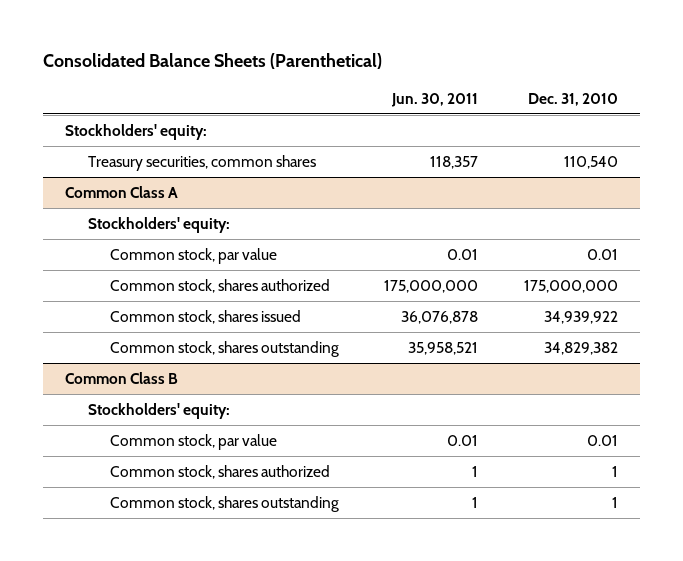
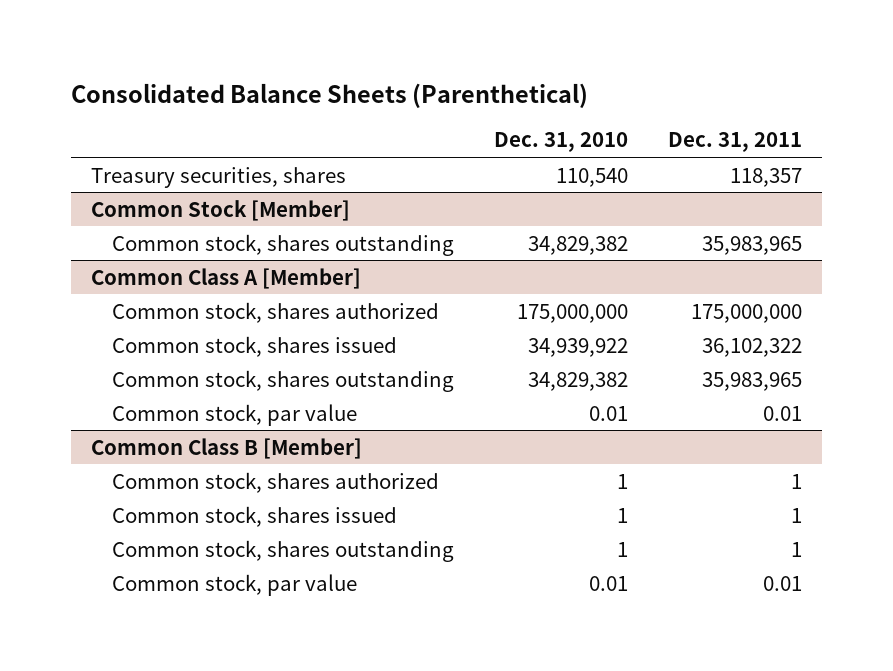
[391,92,479,107] Jun. 30, 2011 -> none
none -> [667,132,802,153] Dec. 31, 2011
[65,123,208,140] Stockholders' equity: -> none
[87,216,230,233] Stockholders' equity: -> none
[110,247,278,264] Common stock, par value -> none
[87,154,316,171] Treasury securities, common shares -> [90,166,346,188] Treasury securities, shares
none -> [90,199,350,221] Common Stock [Member]
none -> [112,233,455,256] Common stock, shares outstanding
[65,185,179,198] Common Class A -> [90,267,361,289] Common Class A [Member]
[65,371,179,384] Common Class B -> none
[87,402,230,419] Stockholders' equity: -> none
none -> [90,437,362,459] Common Class B [Member]
none -> [112,505,398,527] Common stock, shares issued
none -> [112,573,358,596] Common stock, par value

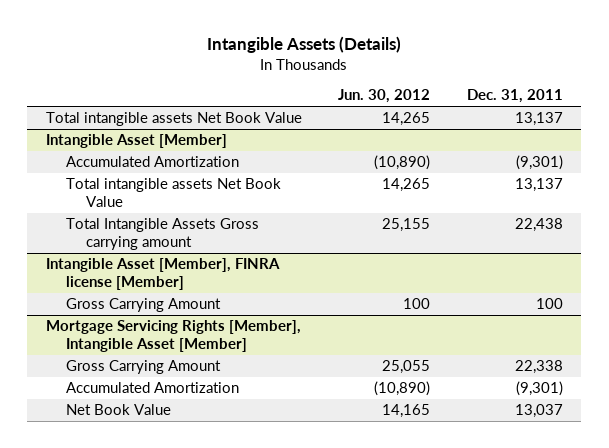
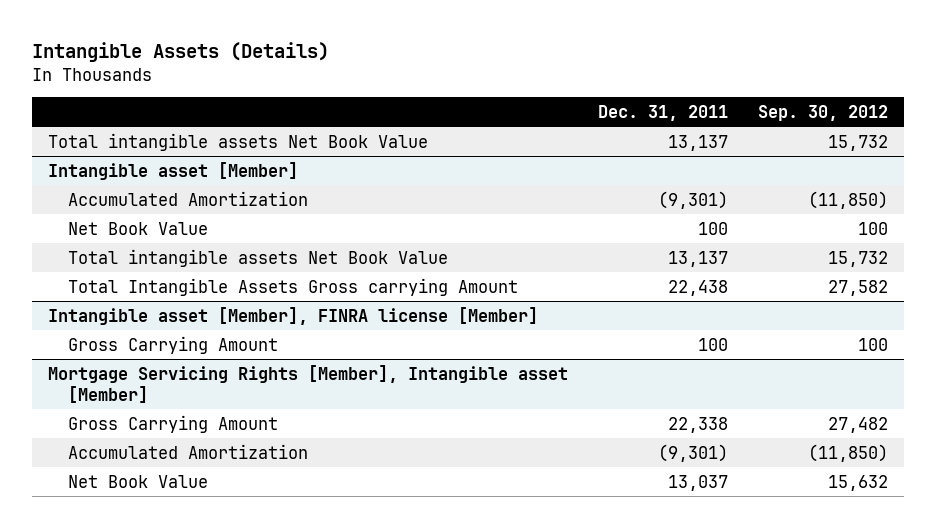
[338,89,431,104] Jun. 30, 2012 -> none
none -> [758,104,889,121] Sep. 30, 2012
[45,134,227,149] Intangible Asset [Member] -> [47,161,298,180] Intangible asset [Member]
none -> [67,221,208,235] Net Book Value
[65,218,259,251] Total Intangible Assets Gross carrying amount -> [67,277,518,296] Total Intangible Assets Gross carrying Amount
[45,258,280,291] Intangible Asset [Member], FINRA license [Member] -> [47,306,538,325] Intangible asset [Member], FINRA license [Member]
[45,320,301,353] Mortgage Servicing Rights [Member], Intangible Asset [Member] -> [47,364,568,403] Mortgage Servicing Rights [Member], Intangible asset [Member]

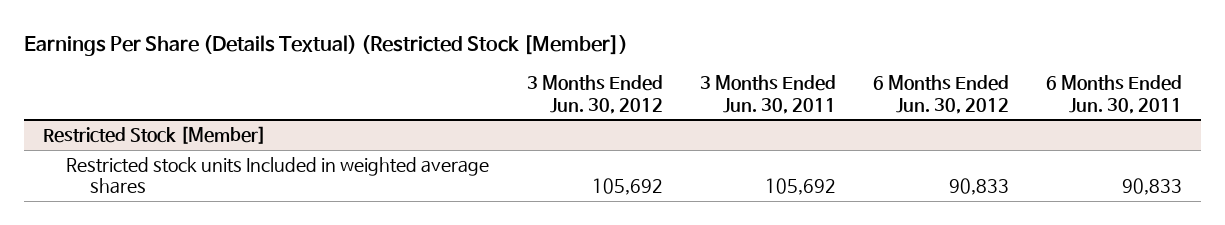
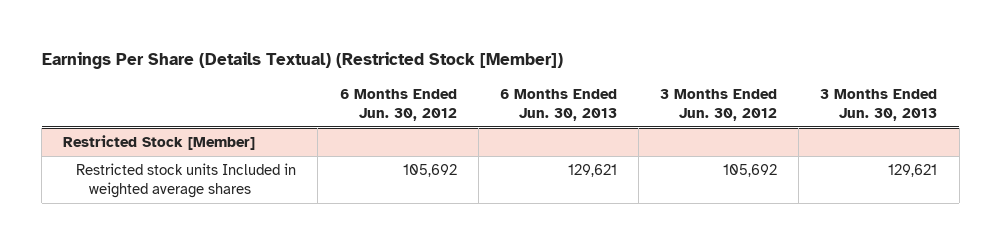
[699,75,836,114] 3 Months Ended Jun. 30, 2011 -> none
[1046,75,1183,114] 6 Months Ended Jun. 30, 2011 -> none
none -> [499,88,617,121] 6 Months Ended Jun. 30, 2013
none -> [820,88,938,121] 3 Months Ended Jun. 30, 2013
[949,178,1010,196] 90,833 -> [402,163,457,177] 105,692

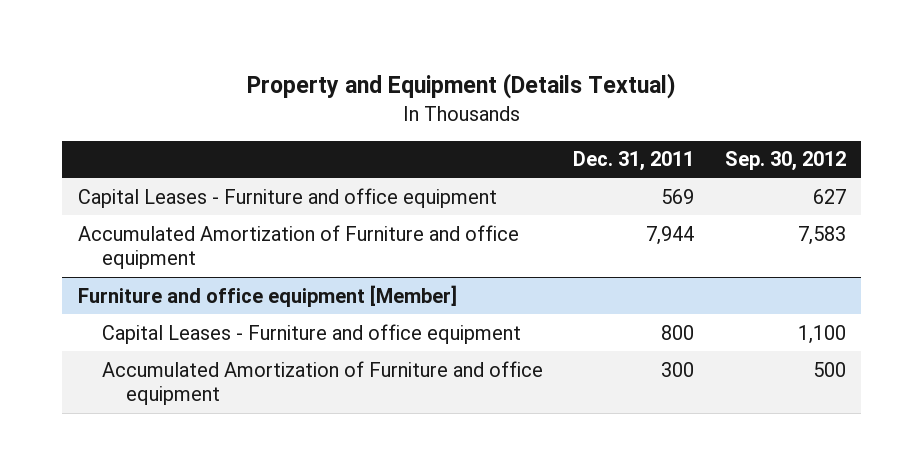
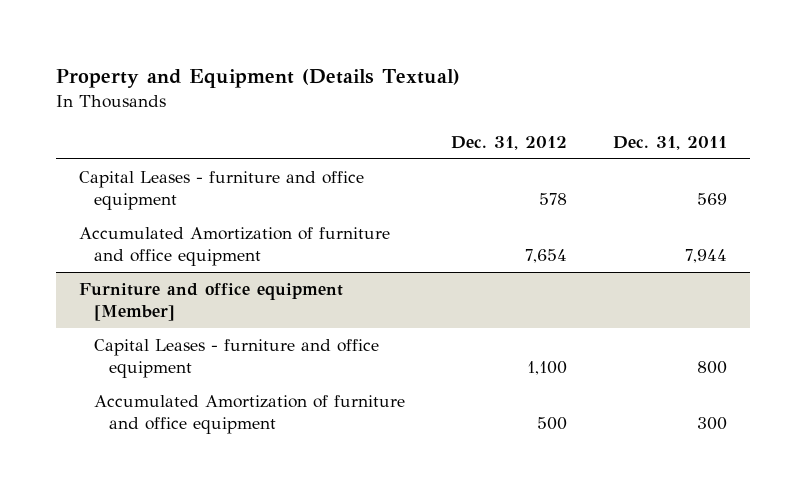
[724,151,846,172] Sep. 30, 2012 -> none
none -> [451,135,568,150] Dec. 31, 2012
[77,187,497,208] Capital Leases - Furniture and office equipment -> [79,171,365,211] Capital Leases - furniture and office equipment
[77,224,519,270] Accumulated Amortization of Furniture and office equipment -> [79,227,391,267] Accumulated Amortization of furniture and office equipment
[102,323,522,344] Capital Leases - Furniture and office equipment -> [93,339,379,379] Capital Leases - furniture and office equipment
[102,360,544,406] Accumulated Amortization of Furniture and office equipment -> [93,395,405,435] Accumulated Amortization of furniture and office equipment

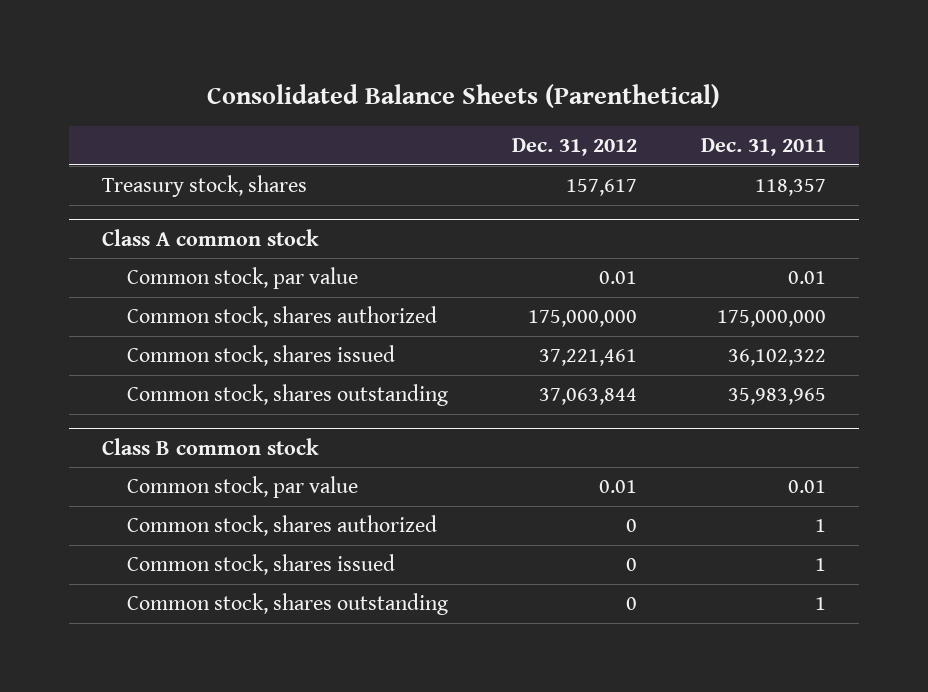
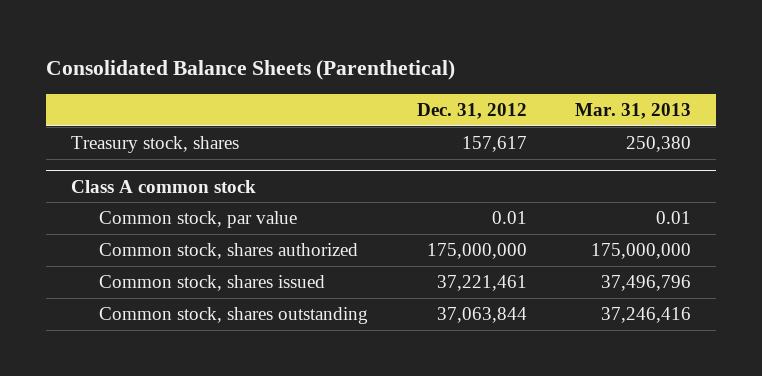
[701,138,827,157] Dec. 31, 2011 -> none
none -> [575,103,692,120] Mar. 31, 2013
[101,437,319,455] Class B common stock -> none
[126,476,358,499] Common stock, par value -> none
[126,515,437,537] Common stock, shares authorized -> none
[126,554,395,576] Common stock, shares issued -> none
[126,593,448,616] Common stock, shares outstanding -> none

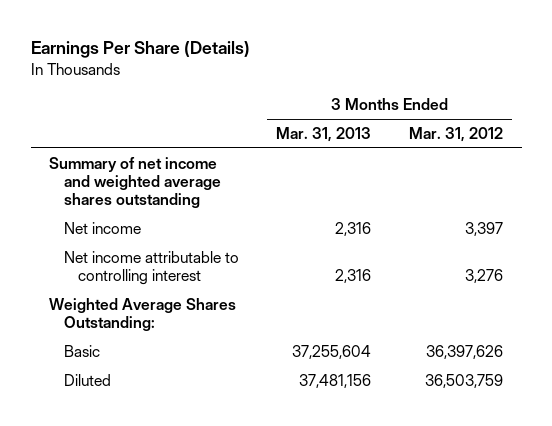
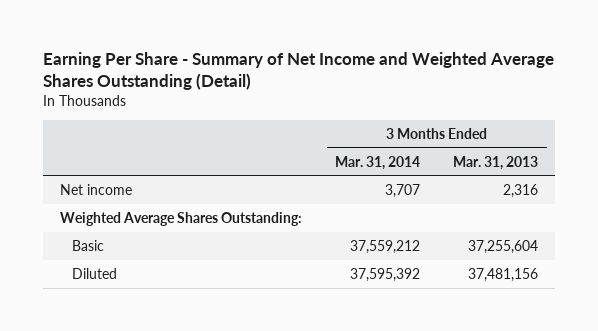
[30,41,250,59] Earnings Per Share (Details) -> [43,52,555,90] Earning Per Share - Summary of Net Income and Weighted Average Shares Outstanding (Detail)
[408,126,503,142] Mar. 31, 2012 -> none
none -> [335,155,421,170] Mar. 31, 2014
[49,156,221,209] Summary of net income and weighted average shares outstanding -> none
[63,250,239,286] Net income attributable to controlling interest -> none

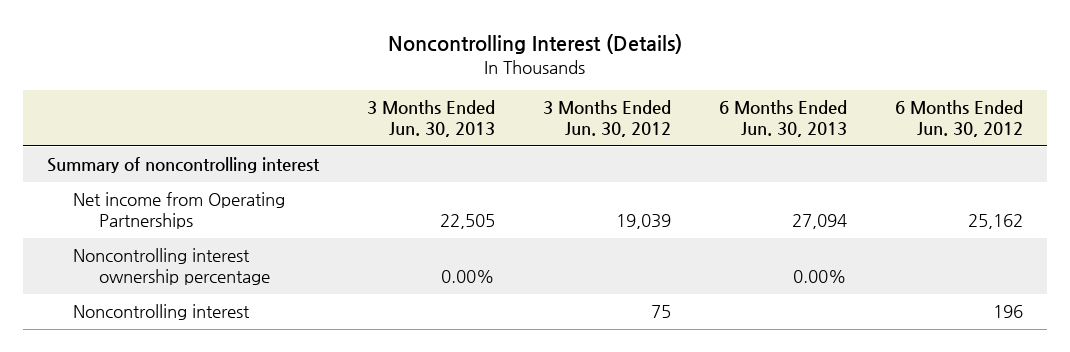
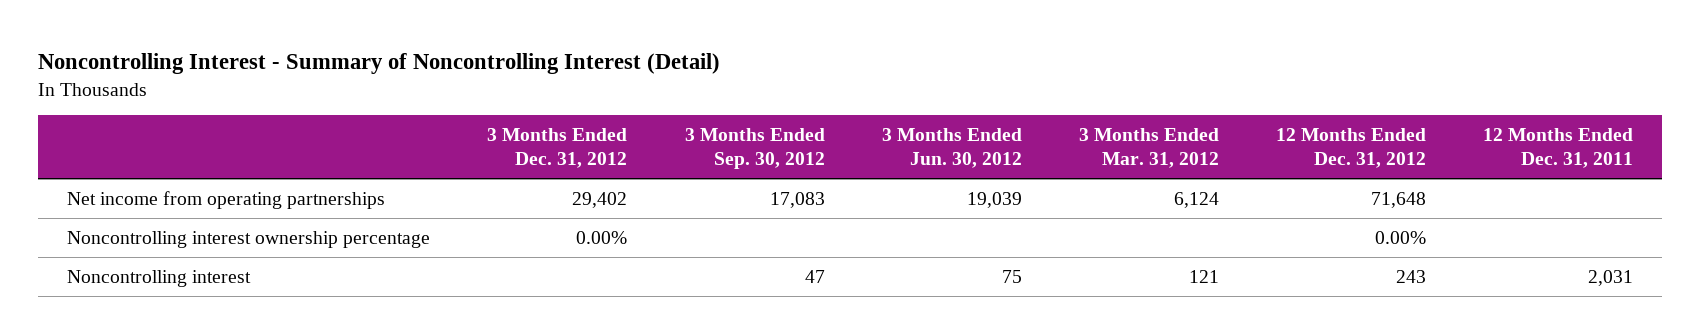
[388,33,683,54] Noncontrolling Interest (Details) -> [38,53,721,75] Noncontrolling Interest - Summary of Noncontrolling Interest (Detail)
[367,100,496,138] 3 Months Ended Jun. 30, 2013 -> none
[719,100,848,138] 6 Months Ended Jun. 30, 2013 -> none
[894,100,1023,138] 6 Months Ended Jun. 30, 2012 -> none
none -> [487,127,628,169] 3 Months Ended Dec. 31, 2012
none -> [684,127,825,170] 3 Months Ended Sep. 30, 2012
none -> [1078,127,1219,169] 3 Months Ended Mar. 31, 2012
none -> [1276,127,1427,169] 12 Months Ended Dec. 31, 2012
none -> [1483,127,1634,169] 12 Months Ended Dec. 31, 2011
[47,157,321,174] Summary of noncontrolling interest -> none
[73,192,286,230] Net income from Operating Partnerships -> [67,190,386,209] Net income from operating partnerships

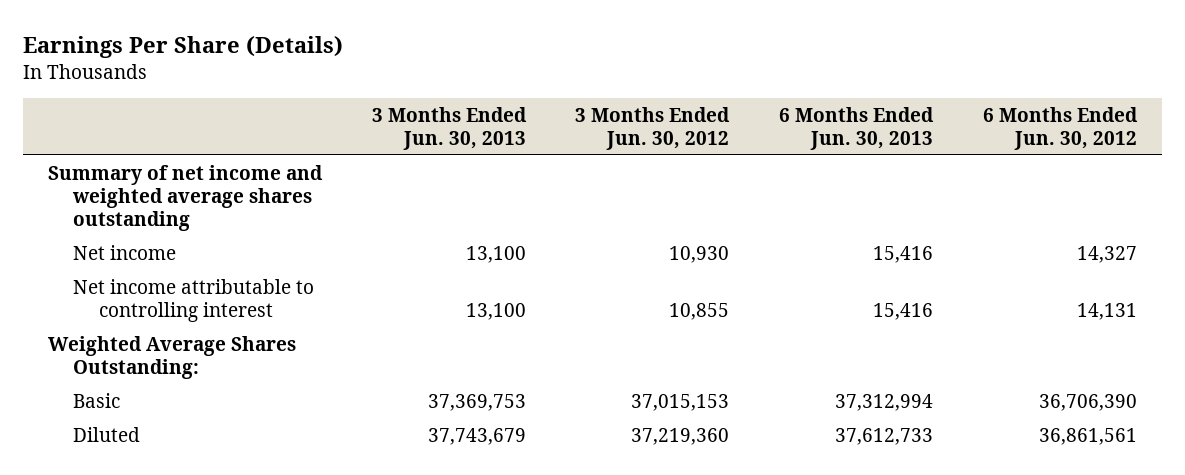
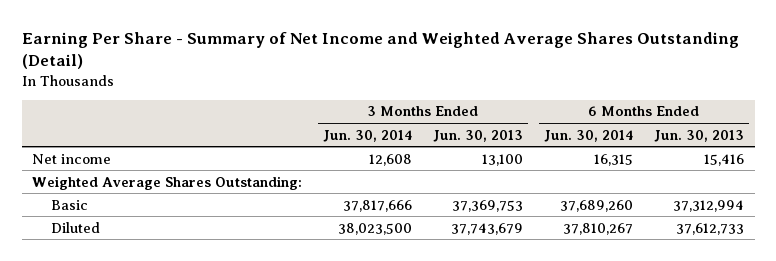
[23,35,344,58] Earnings Per Share (Details) -> [21,31,739,70] Earning Per Share - Summary of Net Income and Weighted Average Shares Outstanding (Detail)
[575,106,731,150] 3 Months Ended Jun. 30, 2012 -> none
[982,106,1138,150] 6 Months Ended Jun. 30, 2012 -> none
none -> [323,129,413,142] Jun. 30, 2014
none -> [544,129,634,142] Jun. 30, 2014
[48,164,324,232] Summary of net income and weighted average shares outstanding -> none
[73,278,315,322] Net income attributable to controlling interest -> none

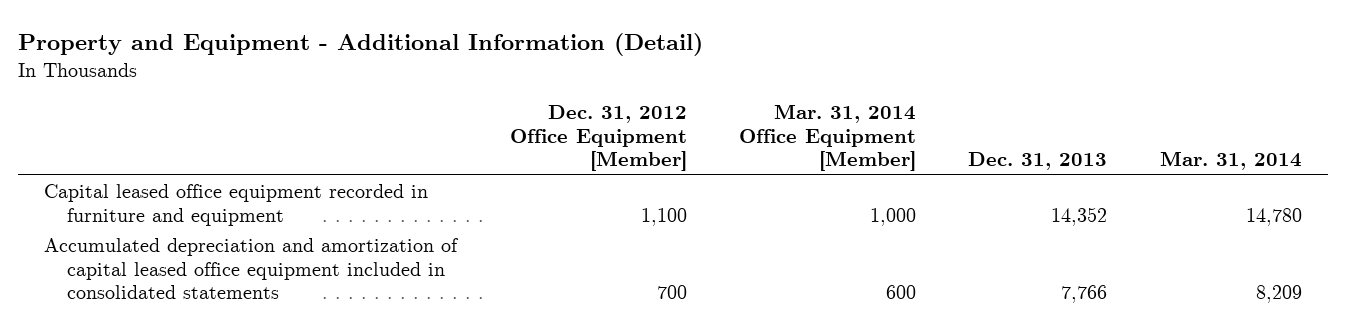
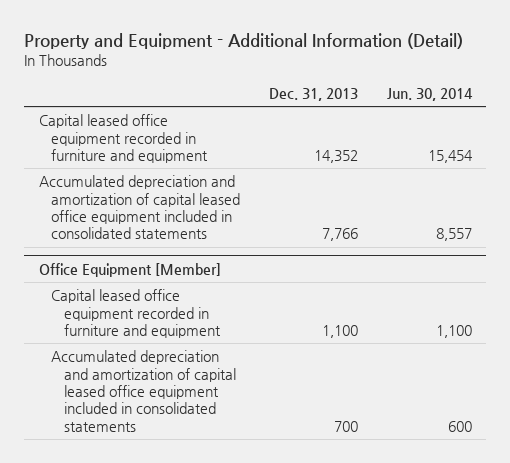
[509,105,687,172] Dec. 31, 2012 Office Equipment [Member] -> none
[739,104,917,172] Mar. 31, 2014 Office Equipment [Member] -> none
[1159,151,1302,171] Mar. 31, 2014 -> none
none -> [386,87,473,101] Jun. 30, 2014
none -> [38,262,221,277] Office Equipment [Member]
none -> [51,289,222,339] Capital leased office equipment recorded in furniture and equipment
none -> [51,350,237,432] Accumulated depreciation and amortization of capital leased office equipment included in consolidated statements

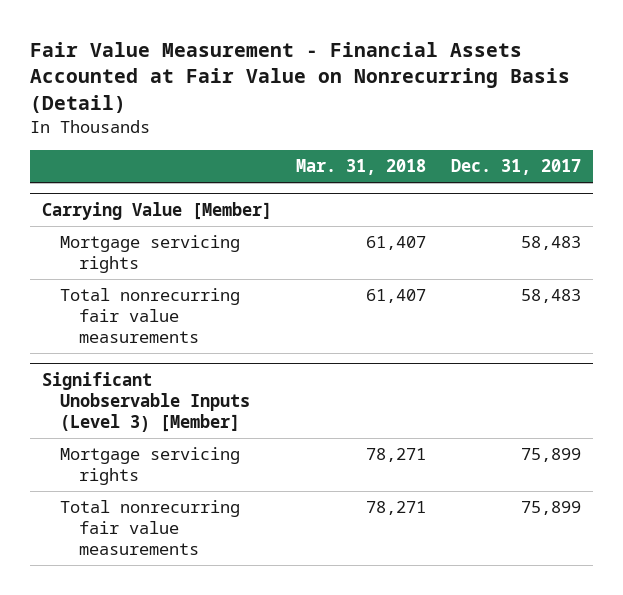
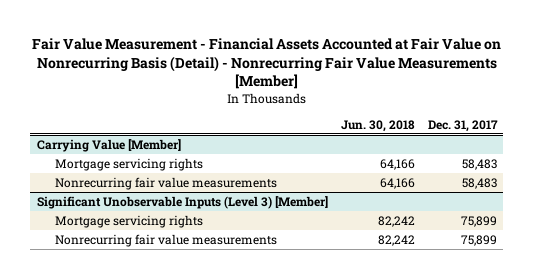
[30,41,571,113] Fair Value Measurement - Financial Assets Accounted at Fair Value on Nonrecurring Basis (Detail) -> [31,38,501,90] Fair Value Measurement - Financial Assets Accounted at Fair Value on Nonrecurring Basis (Detail) - Nonrecurring Fair Value Measurements [Member]
[296,158,427,175] Mar. 31, 2018 -> none
none -> [340,119,415,132] Jun. 30, 2018
[60,288,241,344] Total nonrecurring fair value measurements -> [55,176,278,190] Nonrecurring fair value measurements
[60,500,241,556] Total nonrecurring fair value measurements -> [55,233,278,247] Nonrecurring fair value measurements

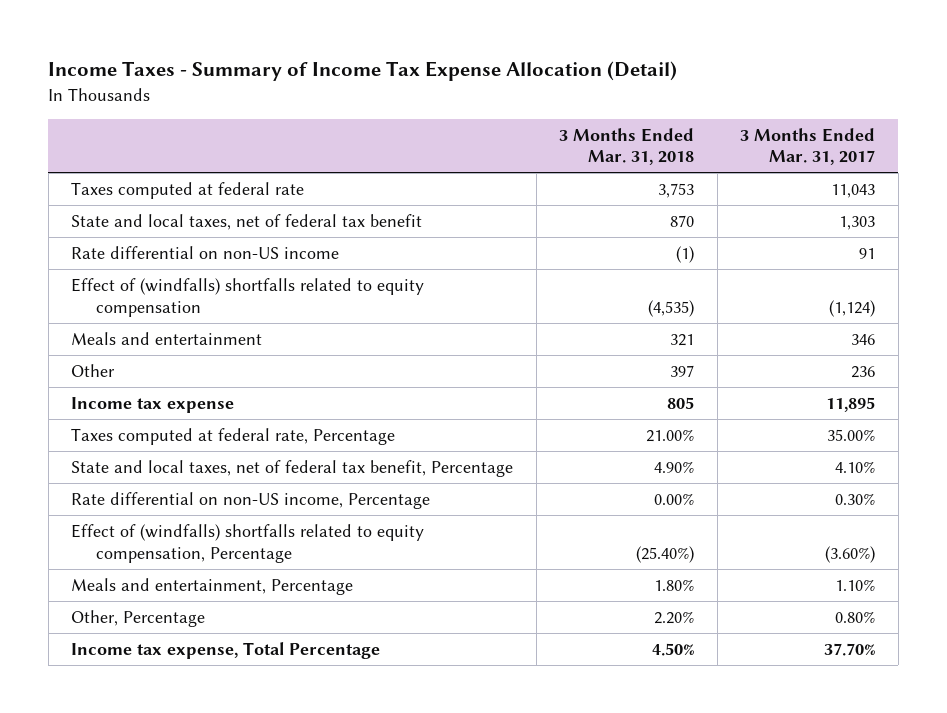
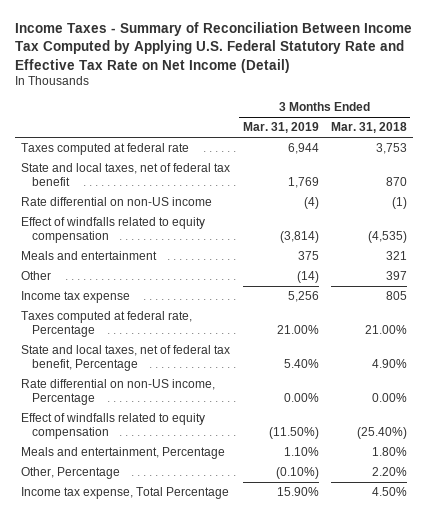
[48,61,678,82] Income Taxes - Summary of Income Tax Expense Allocation (Detail) -> [14,22,412,73] Income Taxes - Summary of Reconciliation Between Income Tax Computed by Applying U.S. Federal Statutory Rate and Effective Tax Rate on Net Income (Detail)
[740,127,876,166] 3 Months Ended Mar. 31, 2017 -> none
none -> [242,122,319,134] Mar. 31, 2019
[71,277,425,317] Effect of (windfalls) shortfalls related to equity compensation -> [21,217,206,243] Effect of windfalls related to equity compensation
[71,523,425,563] Effect of (windfalls) shortfalls related to equity compensation, Percentage -> [21,413,206,439] Effect of windfalls related to equity compensation

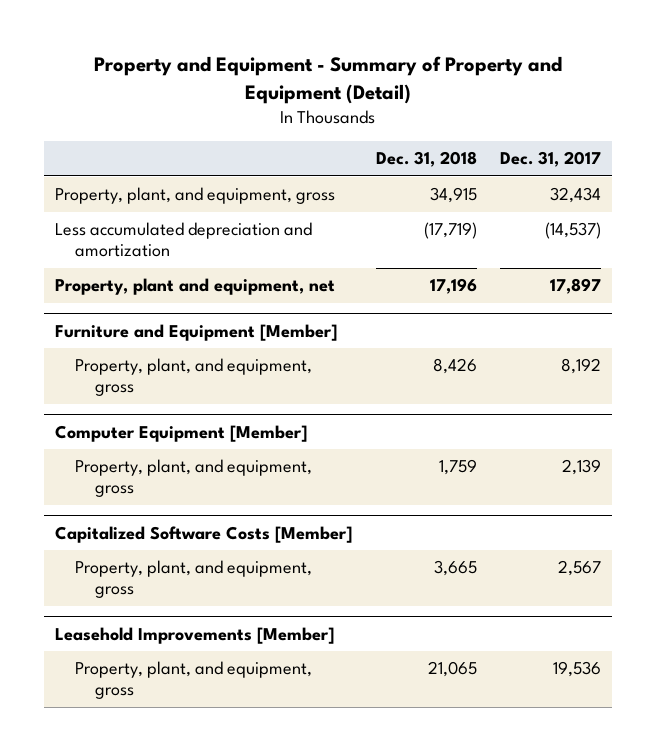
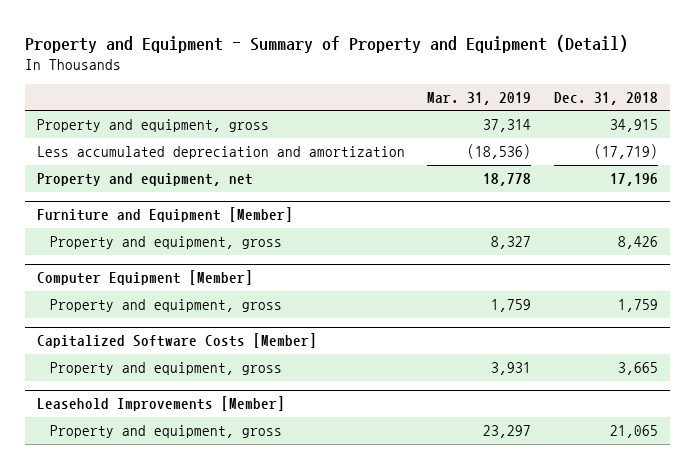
[499,151,601,168] Dec. 31, 2017 -> none
none -> [427,91,532,105] Mar. 31, 2019
[55,187,336,205] Property, plant, and equipment, gross -> [36,119,269,133] Property and equipment, gross
[55,278,336,296] Property, plant and equipment, net -> [36,173,253,187] Property and equipment, net
[75,358,313,397] Property, plant, and equipment, gross -> [49,236,282,250] Property and equipment, gross
[75,459,313,498] Property, plant, and equipment, gross -> [49,299,282,313] Property and equipment, gross
[75,560,313,599] Property, plant, and equipment, gross -> [49,362,282,376] Property and equipment, gross
[75,661,313,700] Property, plant, and equipment, gross -> [49,425,282,439] Property and equipment, gross

